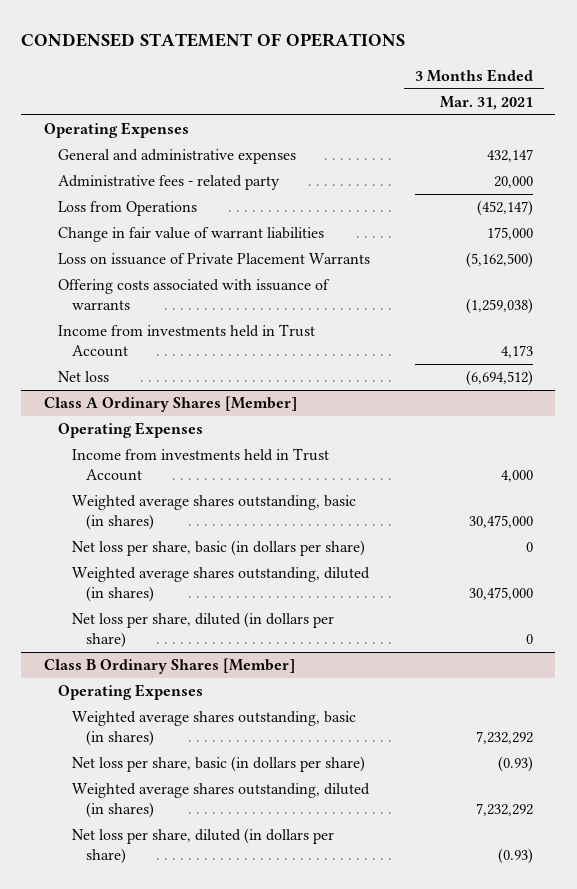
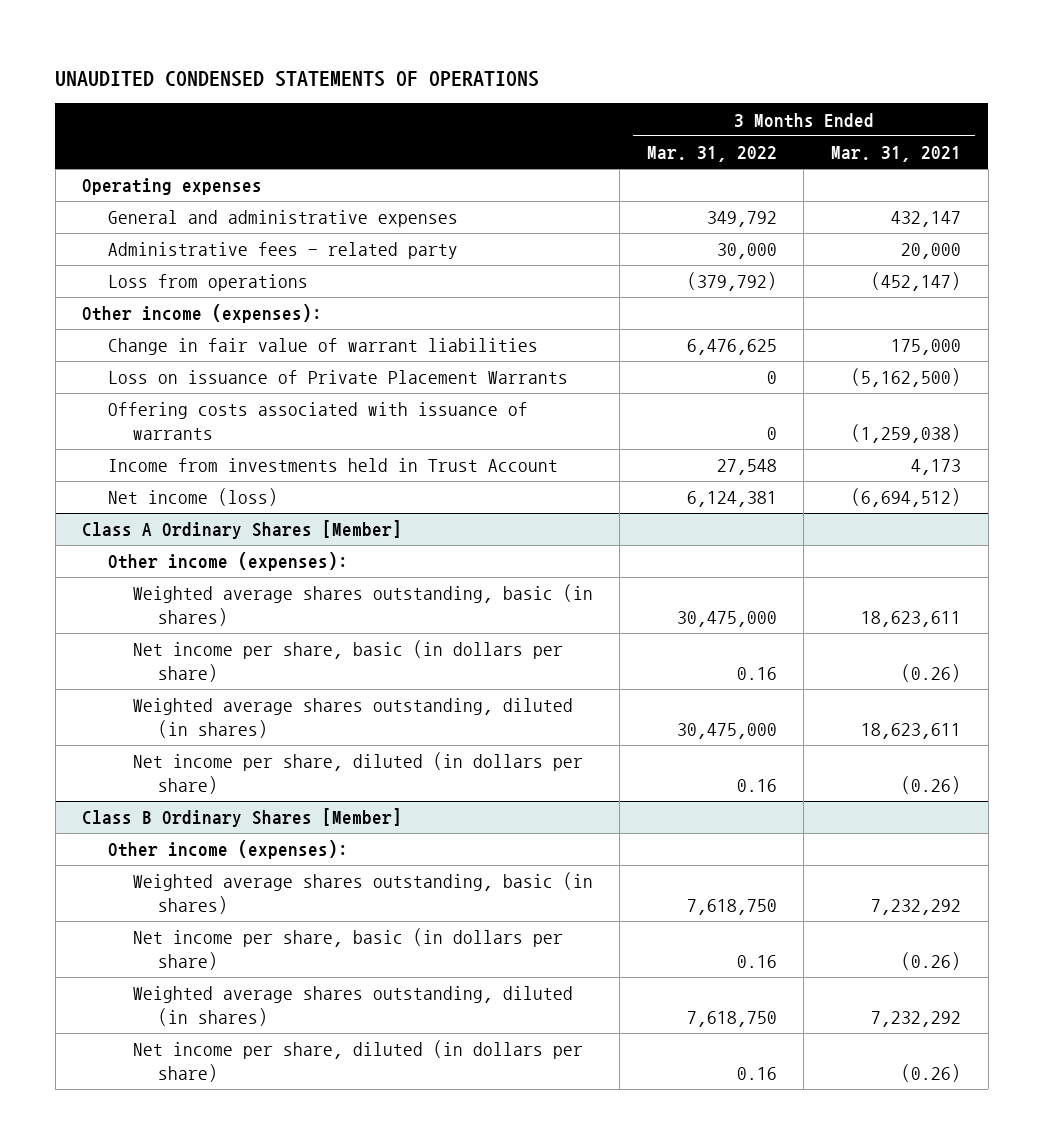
[21,33,406,48] CONDENSED STATEMENT OF OPERATIONS -> [55,70,540,87] UNAUDITED CONDENSED STATEMENTS OF OPERATIONS
none -> [646,146,777,163] Mar. 31, 2022
[43,122,189,139] Operating Expenses -> [82,178,263,196] Operating expenses
[57,201,197,217] Loss from Operations -> [107,274,308,292] Loss from operations
none -> [82,304,323,324] Other income (expenses):
[57,371,109,383] Net loss -> [107,488,278,507] Net income (loss)
[57,422,203,439] Operating Expenses -> none
[72,448,330,482] Income from investments held in Trust Account -> none
none -> [107,552,348,572] Other income (expenses):
[468,515,533,529] 30,475,000 -> [861,611,962,628] 18,623,611
[72,540,366,557] Net loss per share, basic (in dollars per share) -> [132,640,563,683] Net income per share, basic (in dollars per share)
[525,542,533,553] 0 -> [901,664,962,683] (0.26)
[468,587,533,601] 30,475,000 -> [861,723,962,740] 18,623,611
[72,612,335,649] Net loss per share, diluted (in dollars per share) -> [132,752,583,795] Net income per share, diluted (in dollars per share)
[525,634,533,645] 0 -> [901,776,962,795] (0.26)
[57,684,203,701] Operating Expenses -> none
none -> [107,840,348,860] Other income (expenses):
[72,756,366,773] Net loss per share, basic (in dollars per share) -> [132,928,563,971] Net income per share, basic (in dollars per share)
[497,756,533,773] (0.93) -> [901,952,962,971] (0.26)
[72,828,335,865] Net loss per share, diluted (in dollars per share) -> [132,1040,583,1083] Net income per share, diluted (in dollars per share)
[497,848,533,865] (0.93) -> [901,1064,962,1083] (0.26)

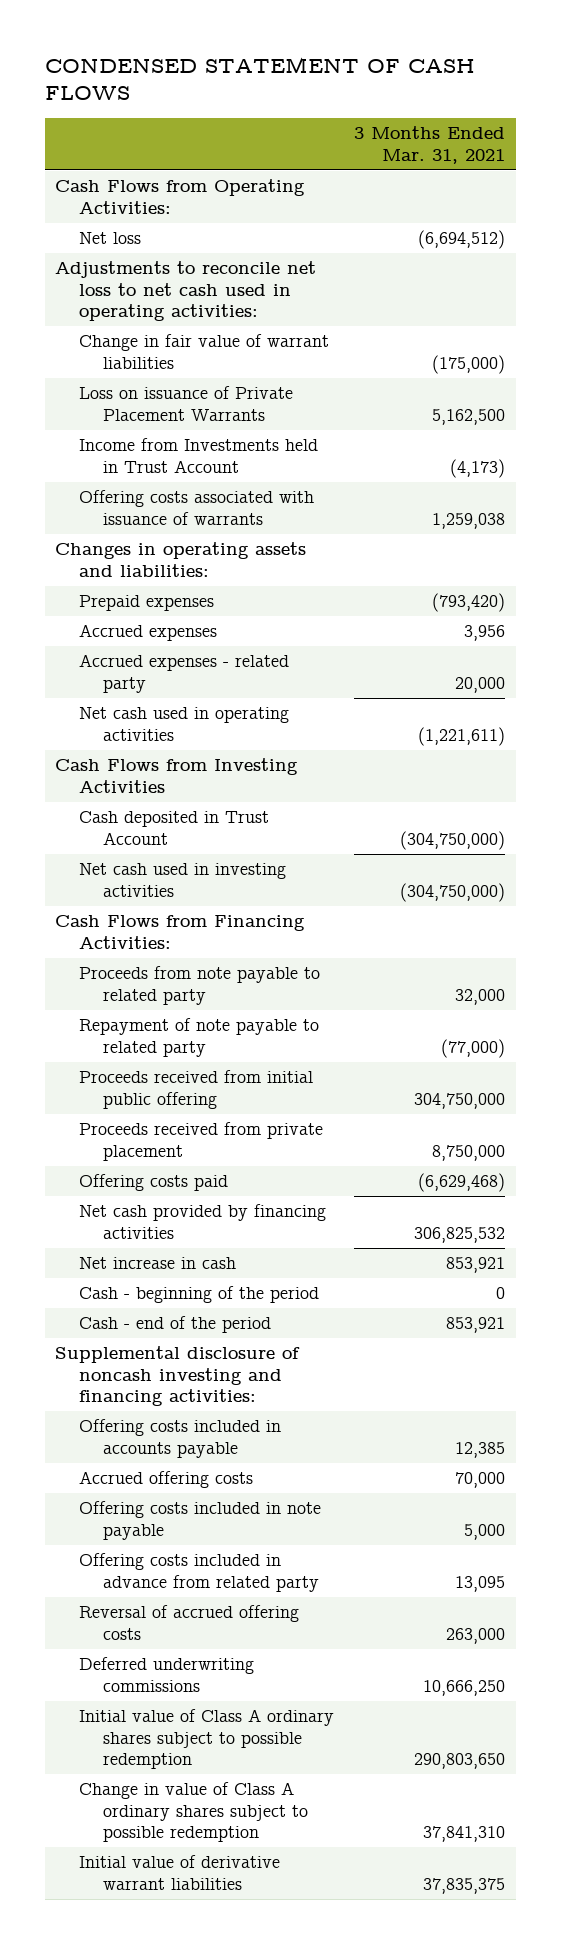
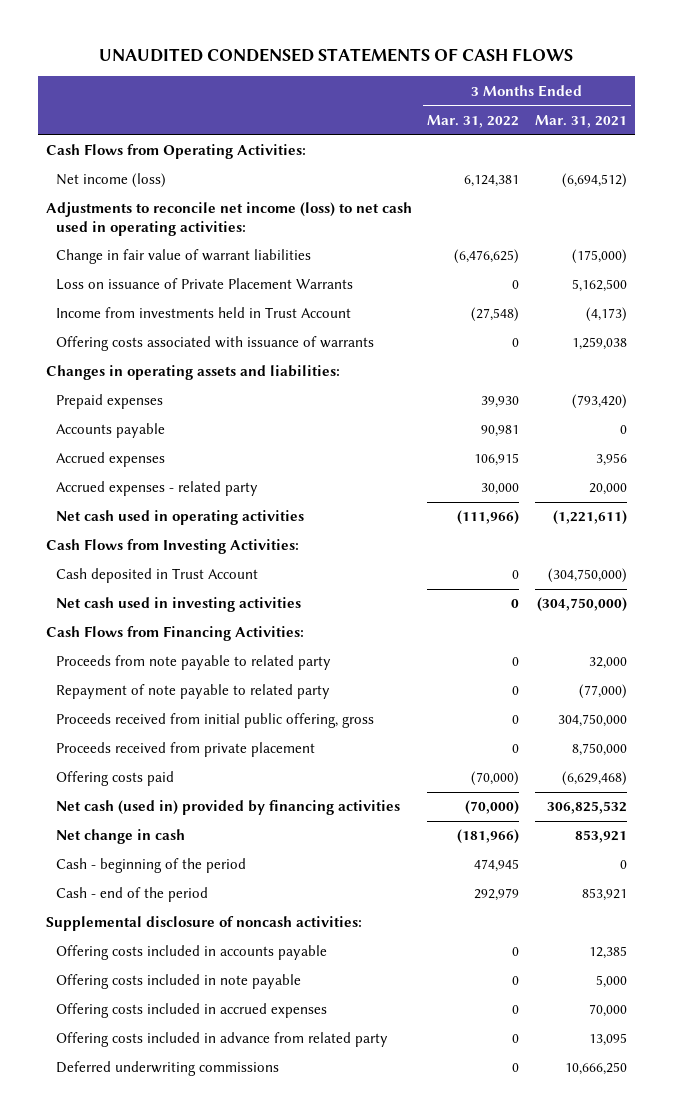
[45,56,476,101] CONDENSED STATEMENT OF CASH FLOWS -> [99,48,574,63] UNAUDITED CONDENSED STATEMENTS OF CASH FLOWS
none -> [427,115,520,129] Mar. 31, 2022
[78,232,141,245] Net loss -> [56,173,167,189] Net income (loss)
[55,261,317,321] Adjustments to reconcile net loss to net cash used in operating activities: -> [45,202,412,236] Adjustments to reconcile net income (loss) to net cash used in operating activities:
[78,438,318,473] Income from Investments held in Trust Account -> [56,307,352,319] Income from investments held in Trust Account
none -> [56,423,166,439] Accounts payable
[55,758,299,793] Cash Flows from Investing Activities -> [45,539,299,555] Cash Flows from Investing Activities:
[78,1070,313,1109] Proceeds received from initial public offering -> [56,713,375,729] Proceeds received from initial public offering, gross
[78,1204,326,1239] Net cash provided by financing activities -> [56,800,401,816] Net cash (used in) provided by financing activities
[78,1257,236,1270] Net increase in cash -> [56,829,186,845] Net change in cash
[55,1346,301,1406] Supplemental disclosure of noncash investing and financing activities: -> [45,916,362,932] Supplemental disclosure of noncash activities:
[78,1471,253,1489] Accrued offering costs -> none
none -> [56,1003,328,1019] Offering costs included in accrued expenses
[78,1605,299,1640] Reversal of accrued offering costs -> none
[78,1709,334,1769] Initial value of Class A ordinary shares subject to possible redemption -> none
[78,1782,308,1842] Change in value of Class A ordinary shares subject to possible redemption -> none
[78,1855,280,1890] Initial value of derivative warrant liabilities -> none

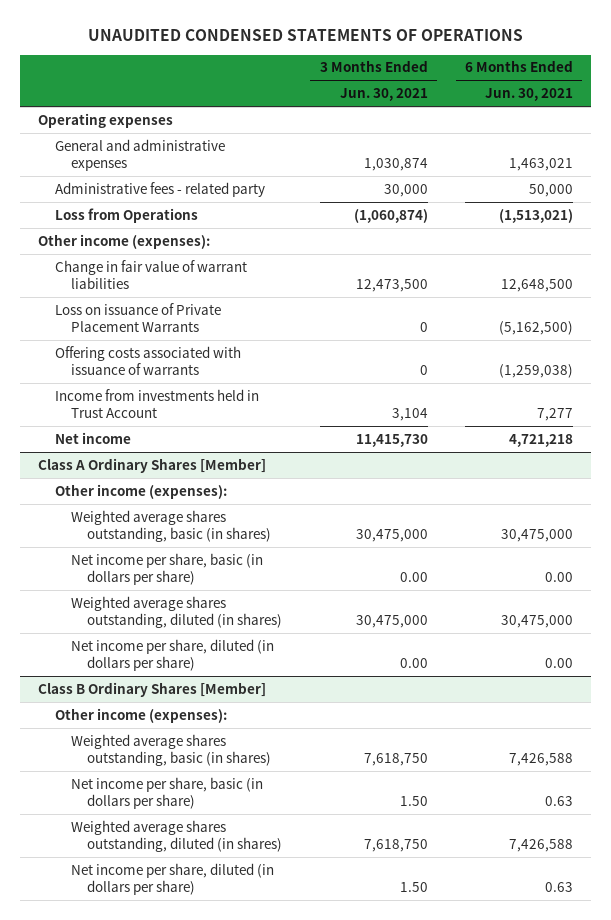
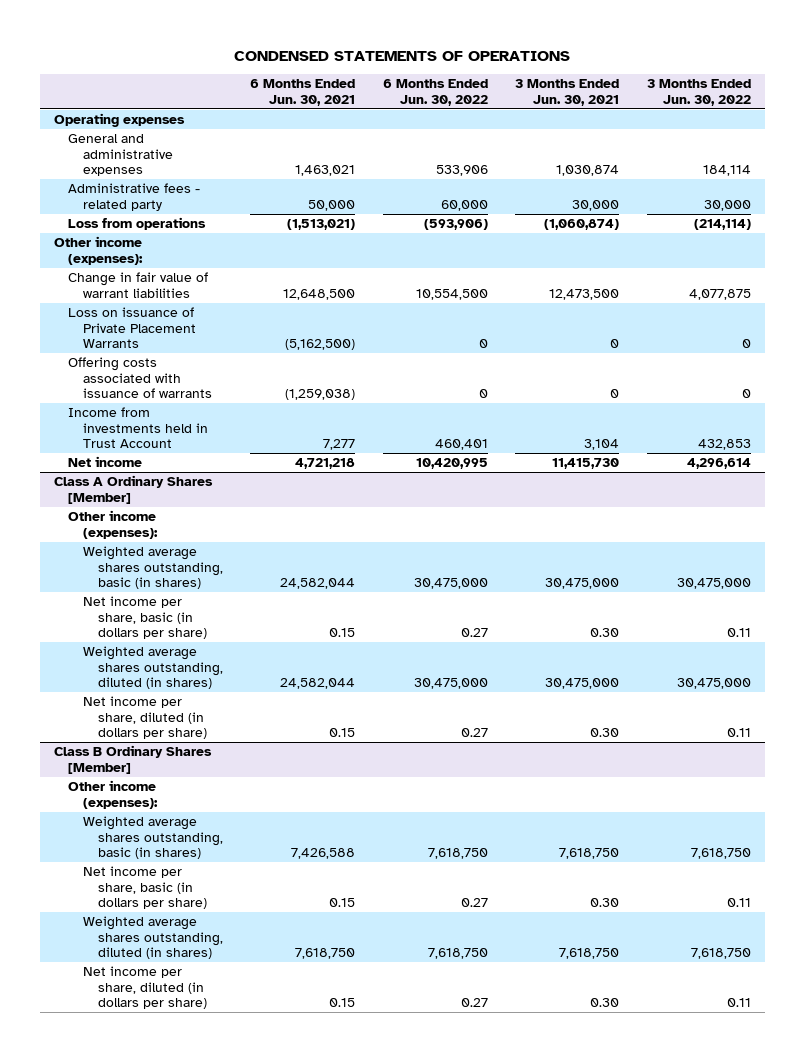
[87,28,523,41] UNAUDITED CONDENSED STATEMENTS OF OPERATIONS -> [234,50,571,61] CONDENSED STATEMENTS OF OPERATIONS
none -> [382,79,488,106] 6 Months Ended Jun. 30, 2022
none -> [646,79,751,106] 3 Months Ended Jun. 30, 2022
[54,207,198,223] Loss from Operations -> [68,217,207,231] Loss from operations
[500,529,573,543] 30,475,000 -> [280,578,356,590] 24,582,044
[399,572,428,583] 0.00 -> [590,628,620,638] 0.30
[544,572,573,583] 0.00 -> [329,628,356,638] 0.15
[500,615,573,629] 30,475,000 -> [280,678,356,690] 24,582,044
[399,658,428,669] 0.00 -> [590,728,620,738] 0.30
[544,658,573,669] 0.00 -> [329,728,356,738] 0.15
[399,796,428,807] 1.50 -> [590,898,620,908] 0.30
[544,796,573,807] 0.63 -> [329,898,356,908] 0.15
[508,839,573,853] 7,426,588 -> [295,948,356,960] 7,618,750
[399,882,428,893] 1.50 -> [590,998,620,1008] 0.30
[544,882,573,893] 0.63 -> [329,998,356,1008] 0.15

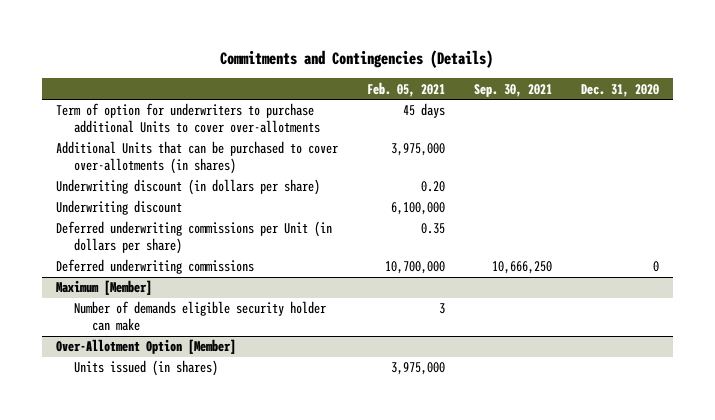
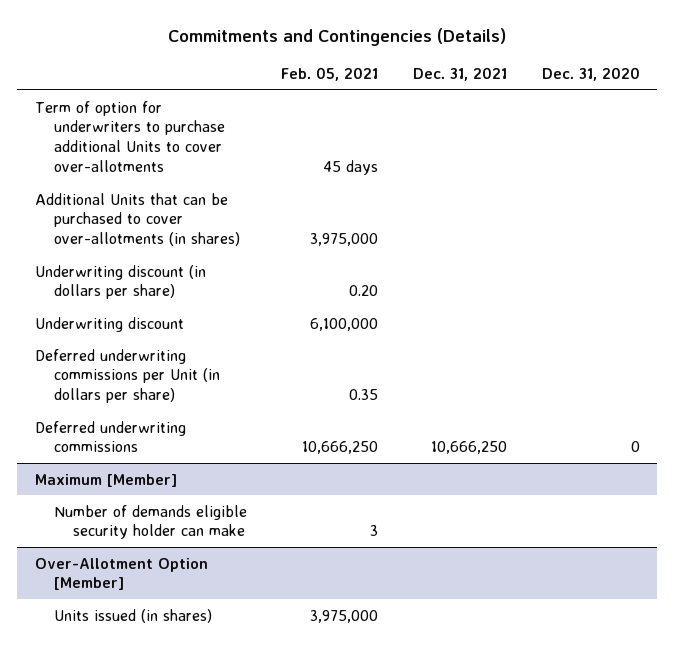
[473,83,552,97] Sep. 30, 2021 -> none
none -> [413,66,508,81] Dec. 31, 2021
[385,261,446,275] 10,700,000 -> [302,441,379,455] 10,666,250

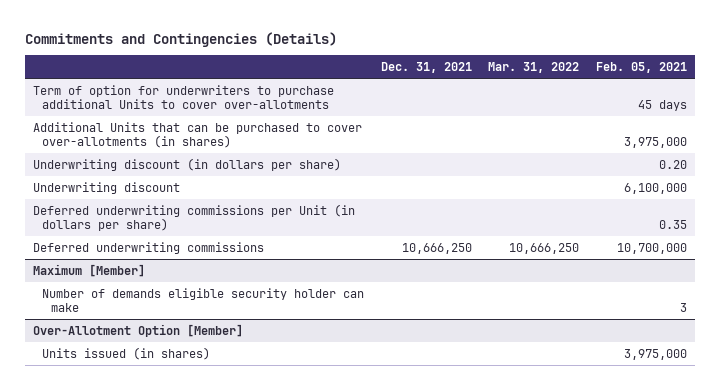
[542,66,641,81] Dec. 31, 2020 -> none
none -> [488,62,580,74] Mar. 31, 2022
[302,441,379,455] 10,666,250 -> [617,242,688,254] 10,700,000

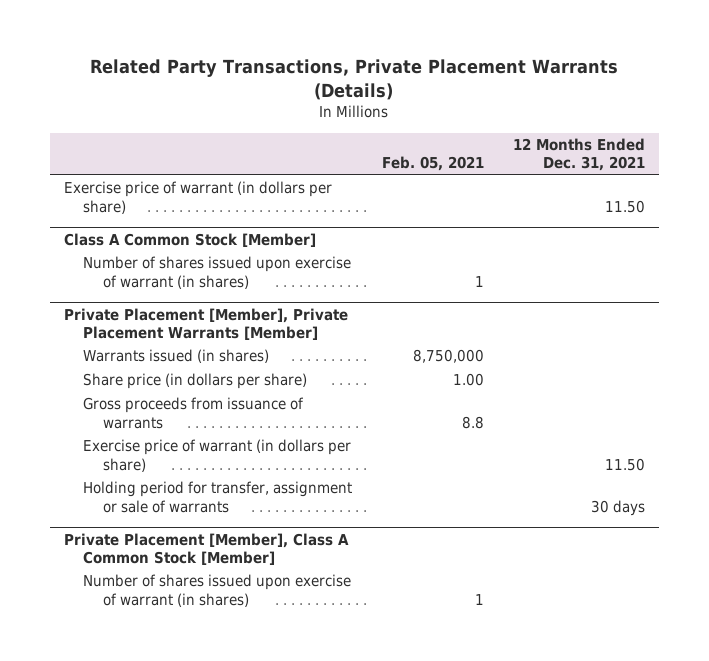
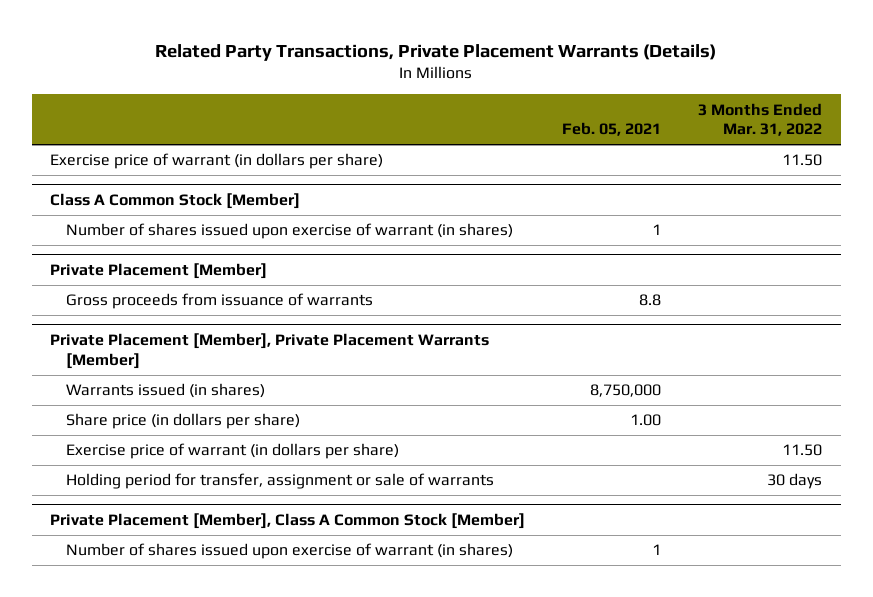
[512,137,645,172] 12 Months Ended Dec. 31, 2021 -> none
none -> [698,102,823,137] 3 Months Ended Mar. 31, 2022
none -> [50,263,268,280] Private Placement [Member]
none -> [66,293,374,310] Gross proceeds from issuance of warrants
[83,397,305,429] Gross proceeds from issuance of warrants -> none

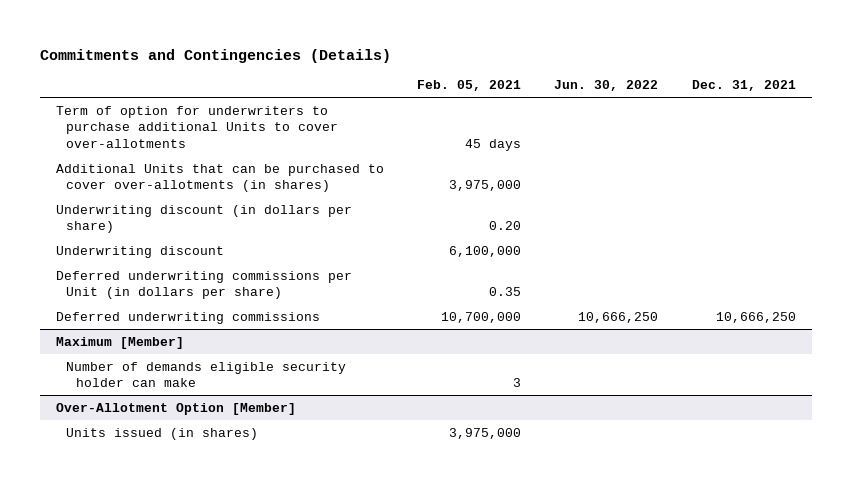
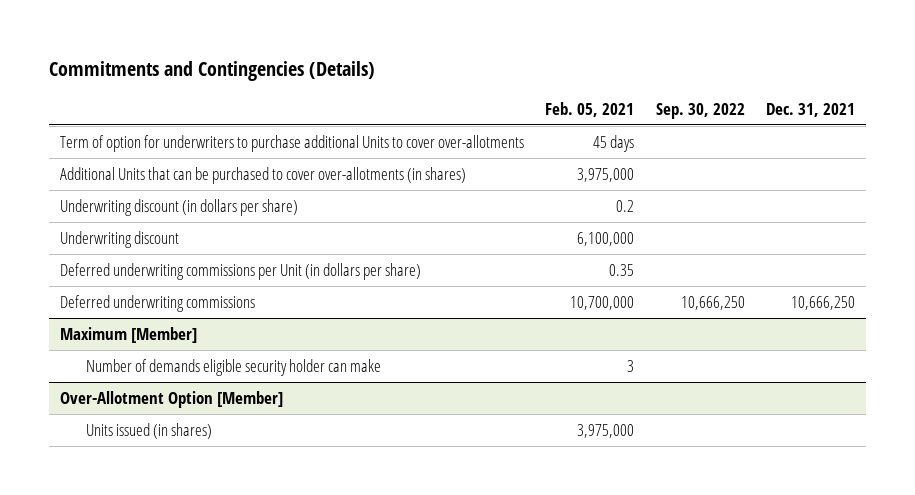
[554,80,659,92] Jun. 30, 2022 -> none
none -> [655,102,745,119] Sep. 30, 2022
[489,221,522,231] 0.20 -> [616,200,635,213] 0.2

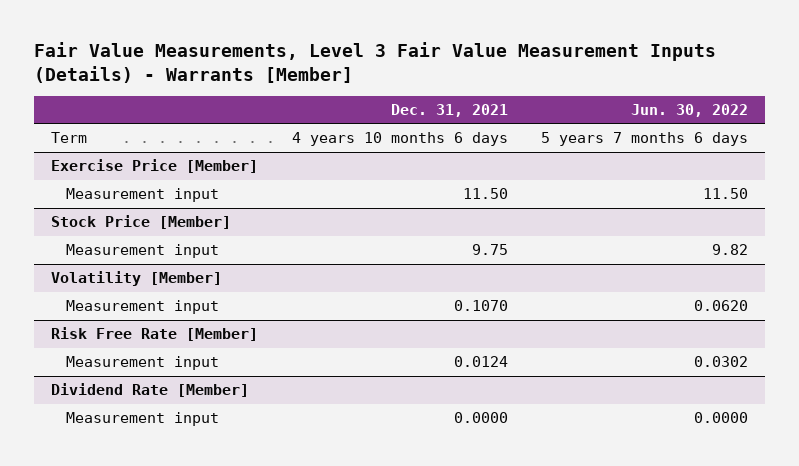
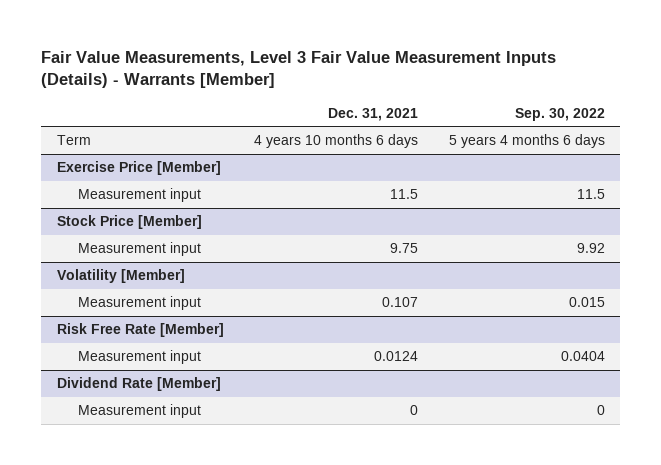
[631,103,749,117] Jun. 30, 2022 -> none
none -> [514,107,605,121] Sep. 30, 2022
[462,188,508,200] 11.50 -> [390,189,419,200] 11.5
[453,300,508,312] 0.1070 -> [382,297,419,308] 0.107
[453,412,508,424] 0.0000 -> [410,405,419,416] 0

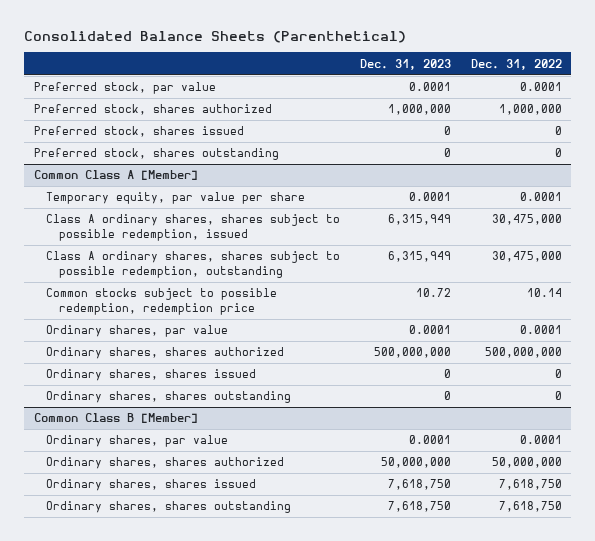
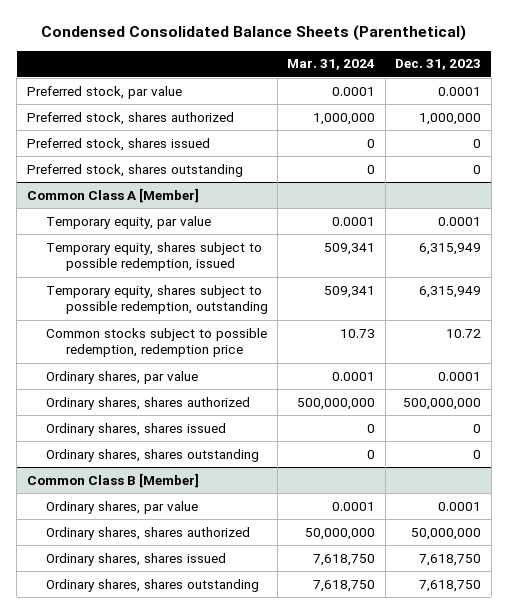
[23,31,406,44] Consolidated Balance Sheets (Parenthetical) -> [40,25,466,42] Condensed Consolidated Balance Sheets (Parenthetical)
[470,58,562,70] Dec. 31, 2022 -> none
none -> [287,59,376,71] Mar. 31, 2024
[46,192,306,205] Temporary equity, par value per share -> [46,215,212,229] Temporary equity, par value
[46,214,341,241] Class A ordinary shares, shares subject to possible redemption, issued -> [46,241,263,272] Temporary equity, shares subject to possible redemption, issued
[46,251,341,278] Class A ordinary shares, shares subject to possible redemption, outstanding -> [46,284,268,315] Temporary equity, shares subject to possible redemption, outstanding

